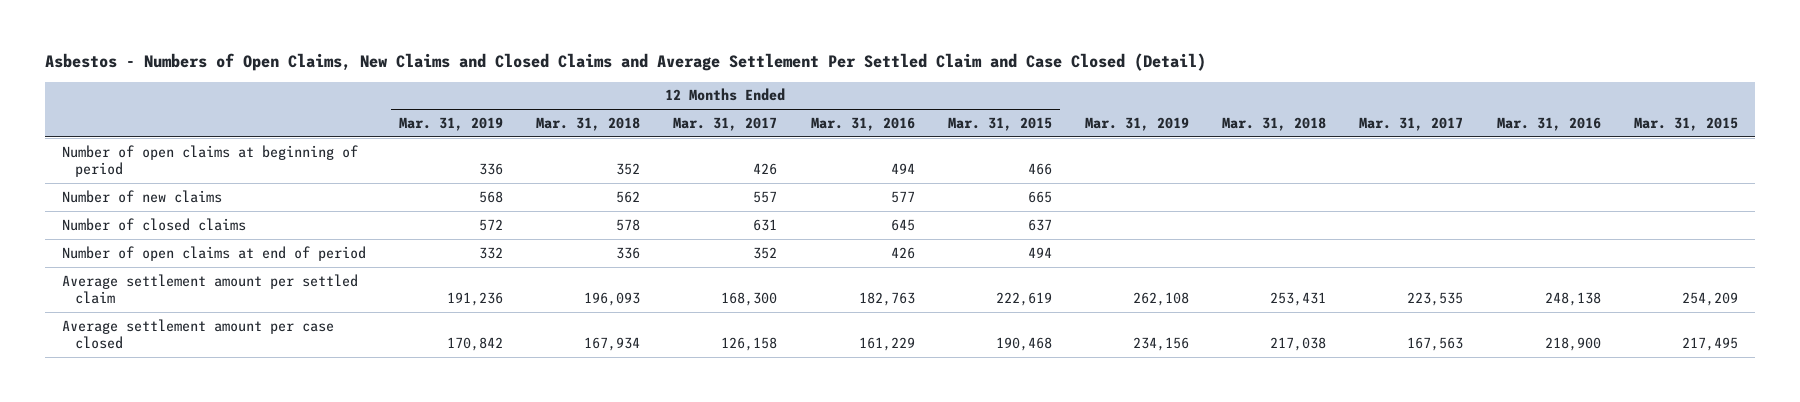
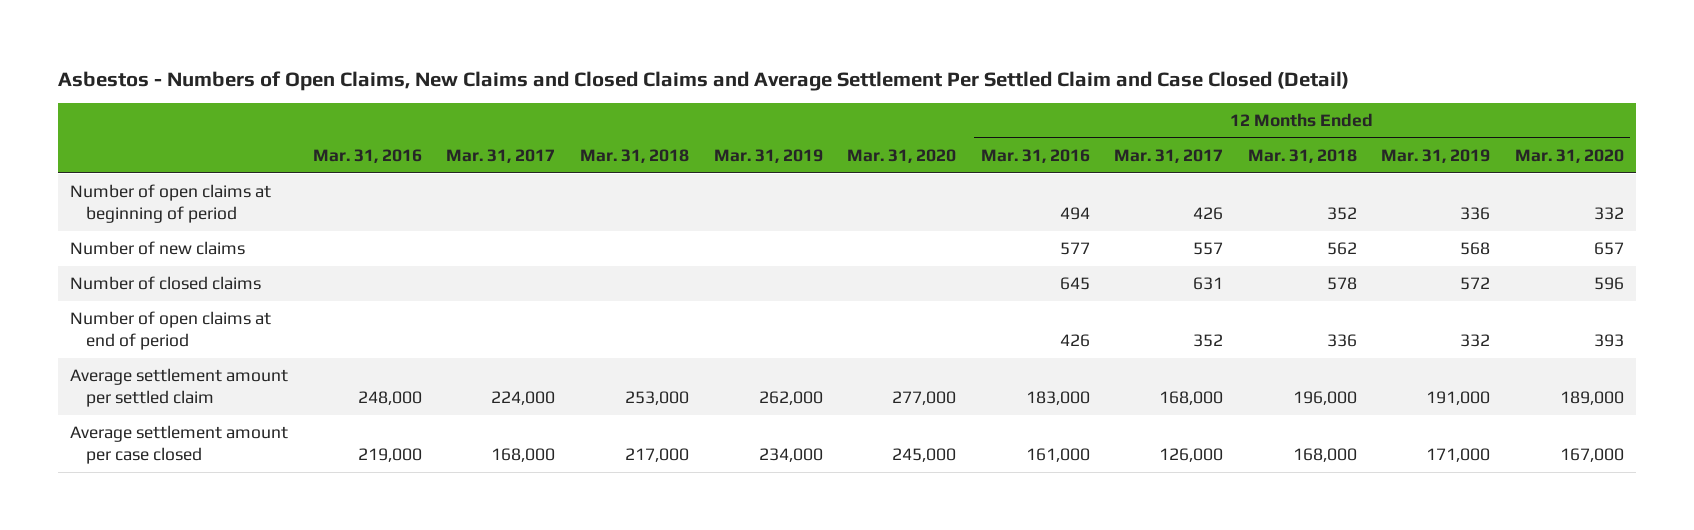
[947,116,1052,131] Mar. 31, 2015 -> none
[1633,116,1738,131] Mar. 31, 2015 -> none
none -> [847,149,957,164] Mar. 31, 2020
none -> [1514,149,1624,164] Mar. 31, 2020
[446,291,503,306] 191,236 -> [1426,390,1491,405] 191,000
[584,291,641,306] 196,093 -> [1292,390,1357,405] 196,000
[721,291,778,306] 168,300 -> [1159,390,1224,405] 168,000
[858,291,915,306] 182,763 -> [1025,390,1090,405] 183,000
[1133,291,1190,306] 262,108 -> [758,390,823,405] 262,000
[1270,291,1327,306] 253,431 -> [624,390,689,405] 253,000
[1407,291,1464,306] 223,535 -> [491,390,556,405] 224,000
[1544,291,1601,306] 248,138 -> [357,390,422,405] 248,000
[446,336,503,351] 170,842 -> [1426,447,1491,462] 171,000
[584,336,641,351] 167,934 -> [1292,447,1357,462] 168,000
[721,336,778,351] 126,158 -> [1159,447,1224,462] 126,000
[858,336,915,351] 161,229 -> [1025,447,1090,462] 161,000
[1133,336,1190,351] 234,156 -> [758,447,823,462] 234,000
[1270,336,1327,351] 217,038 -> [624,447,689,462] 217,000
[1407,336,1464,351] 167,563 -> [491,447,556,462] 168,000
[1544,336,1601,351] 218,900 -> [357,447,422,462] 219,000

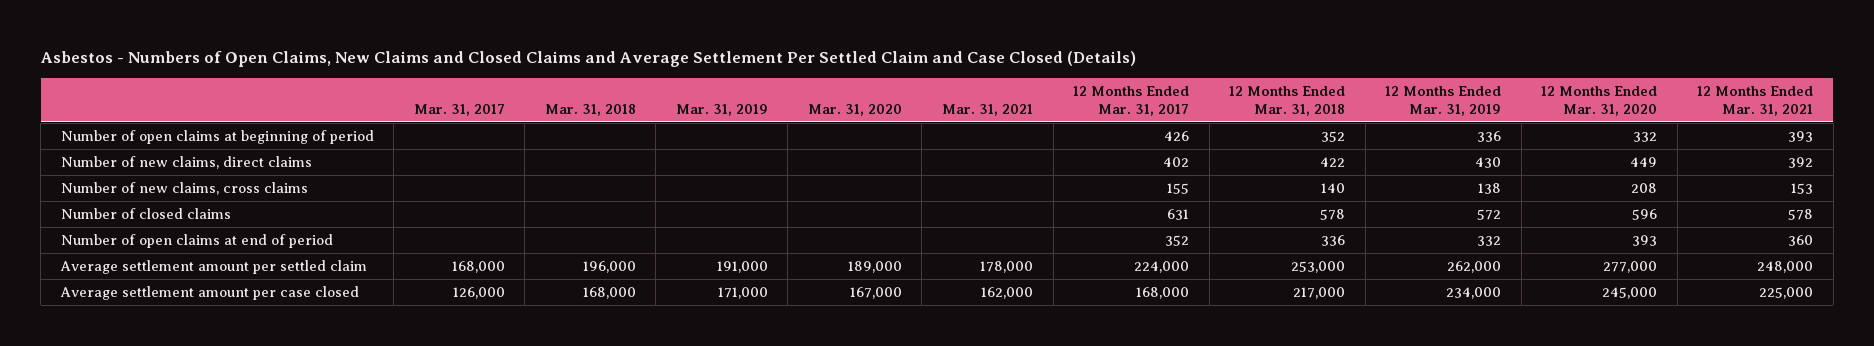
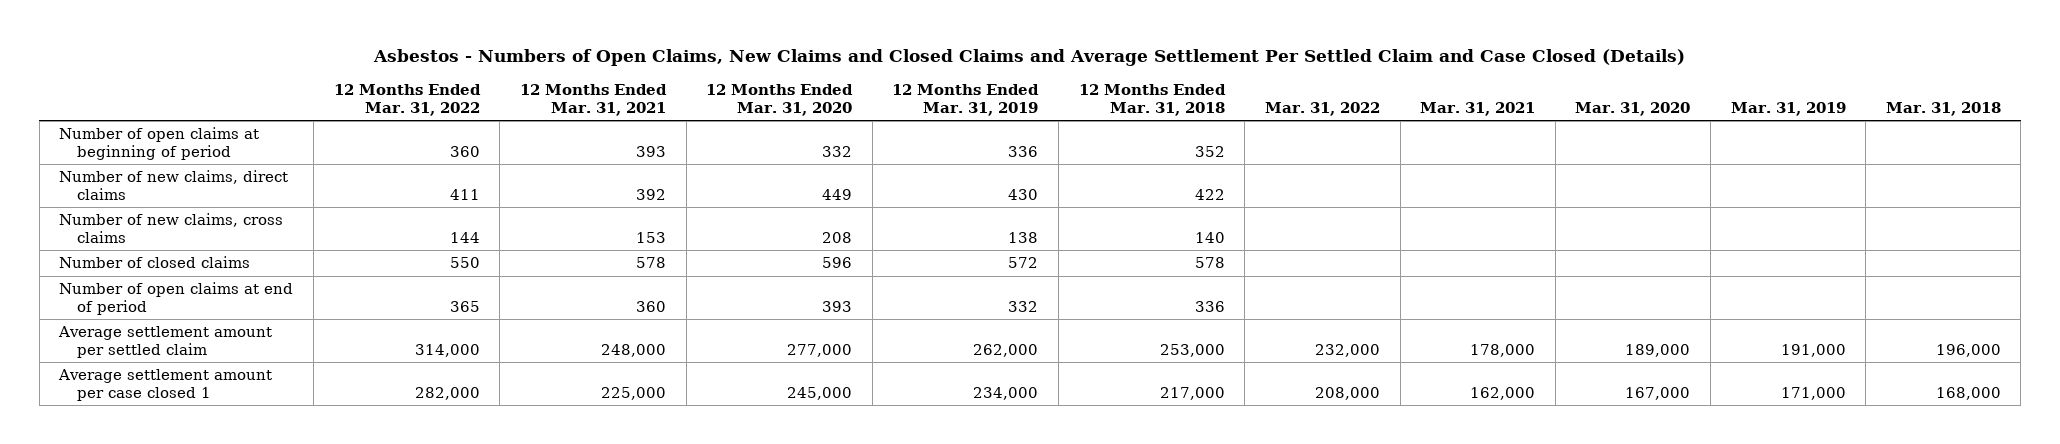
[413,103,505,116] Mar. 31, 2017 -> none
[1073,85,1190,116] 12 Months Ended Mar. 31, 2017 -> none
none -> [333,84,481,116] 12 Months Ended Mar. 31, 2022
none -> [1264,101,1380,116] Mar. 31, 2022
[59,286,359,301] Average settlement amount per case closed -> [58,369,273,401] Average settlement amount per case closed 1

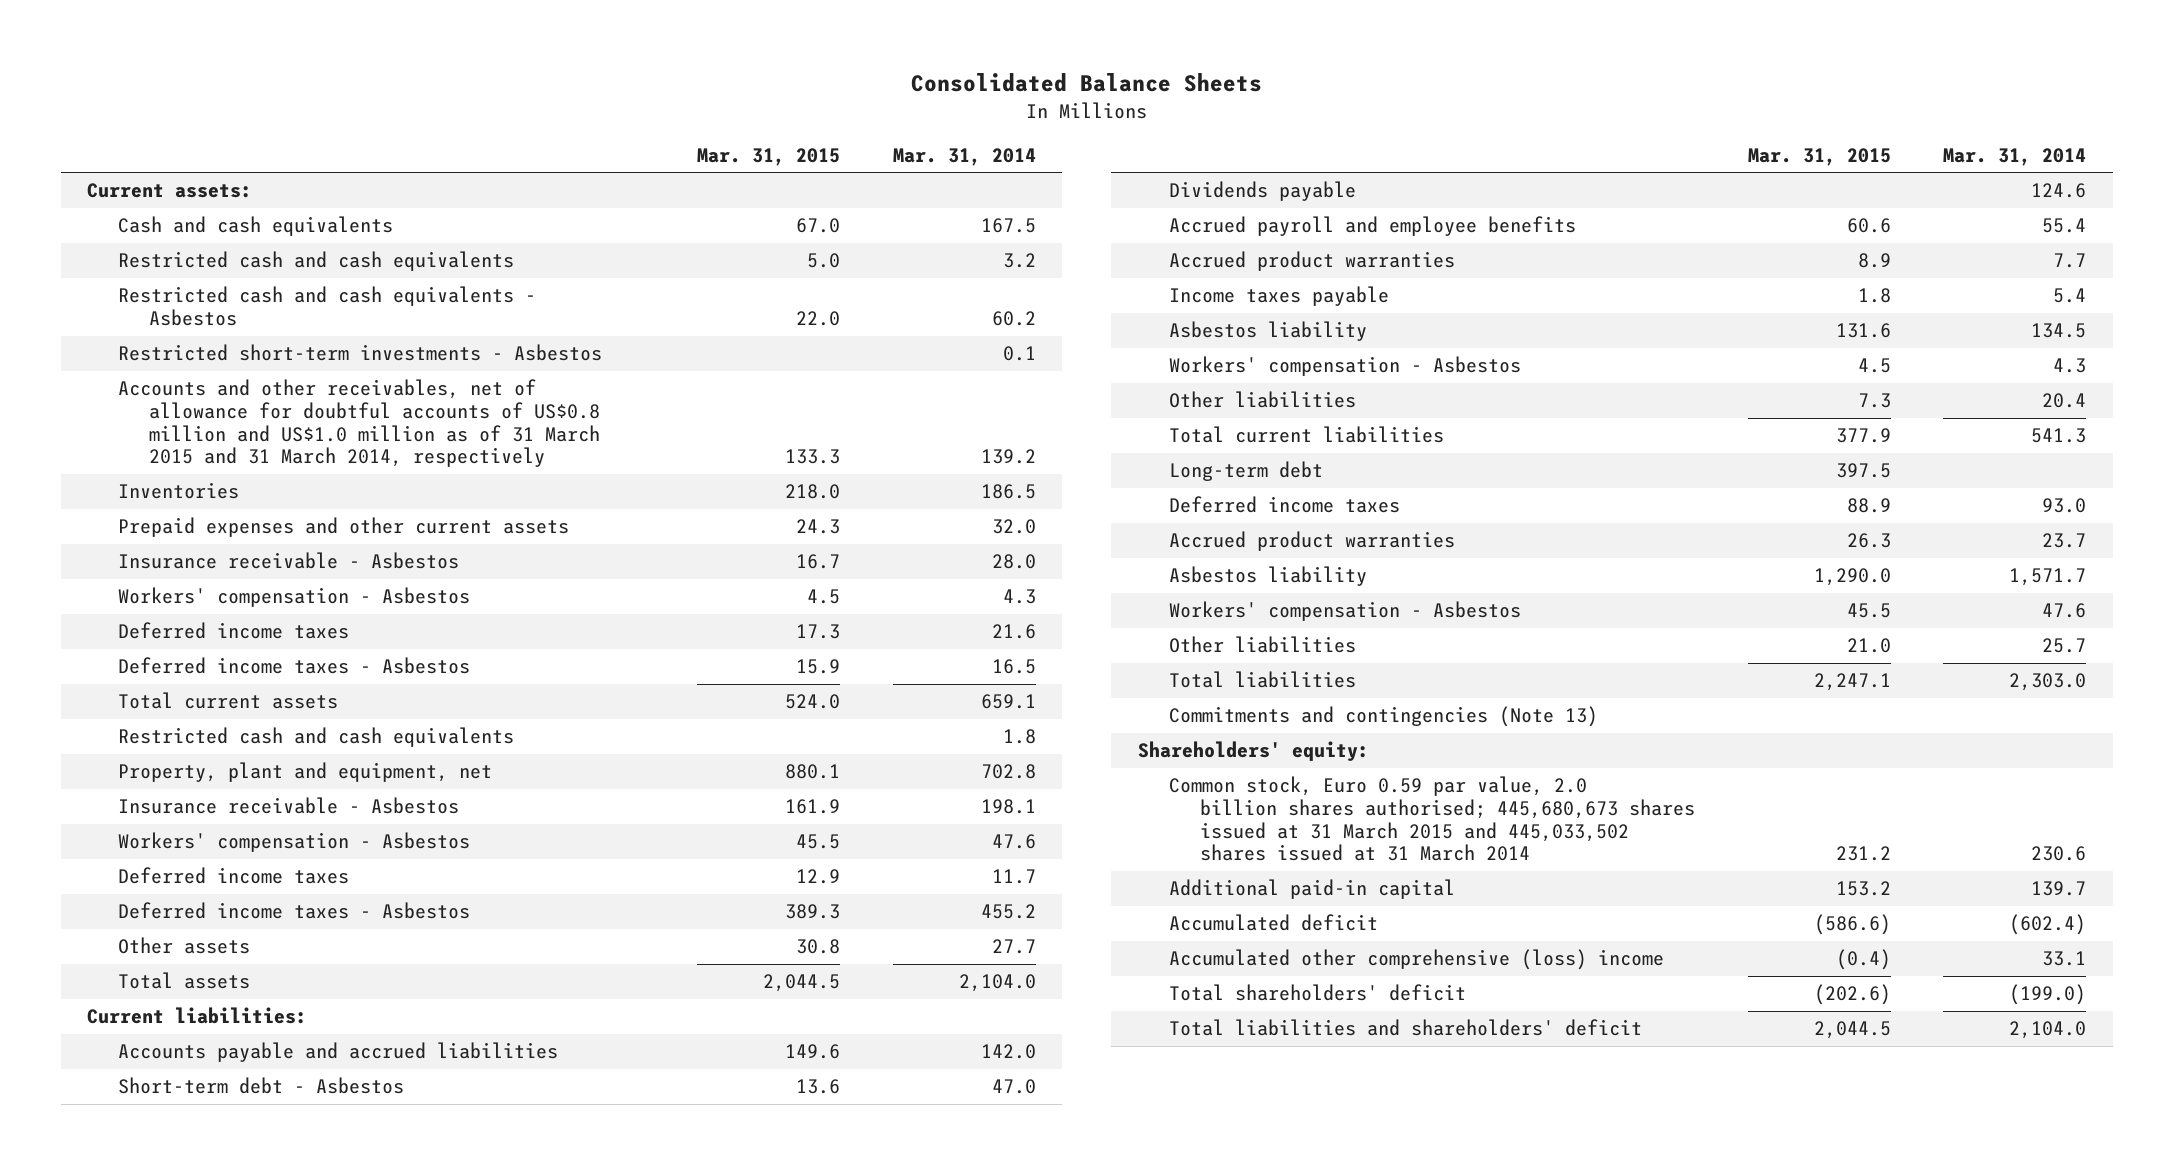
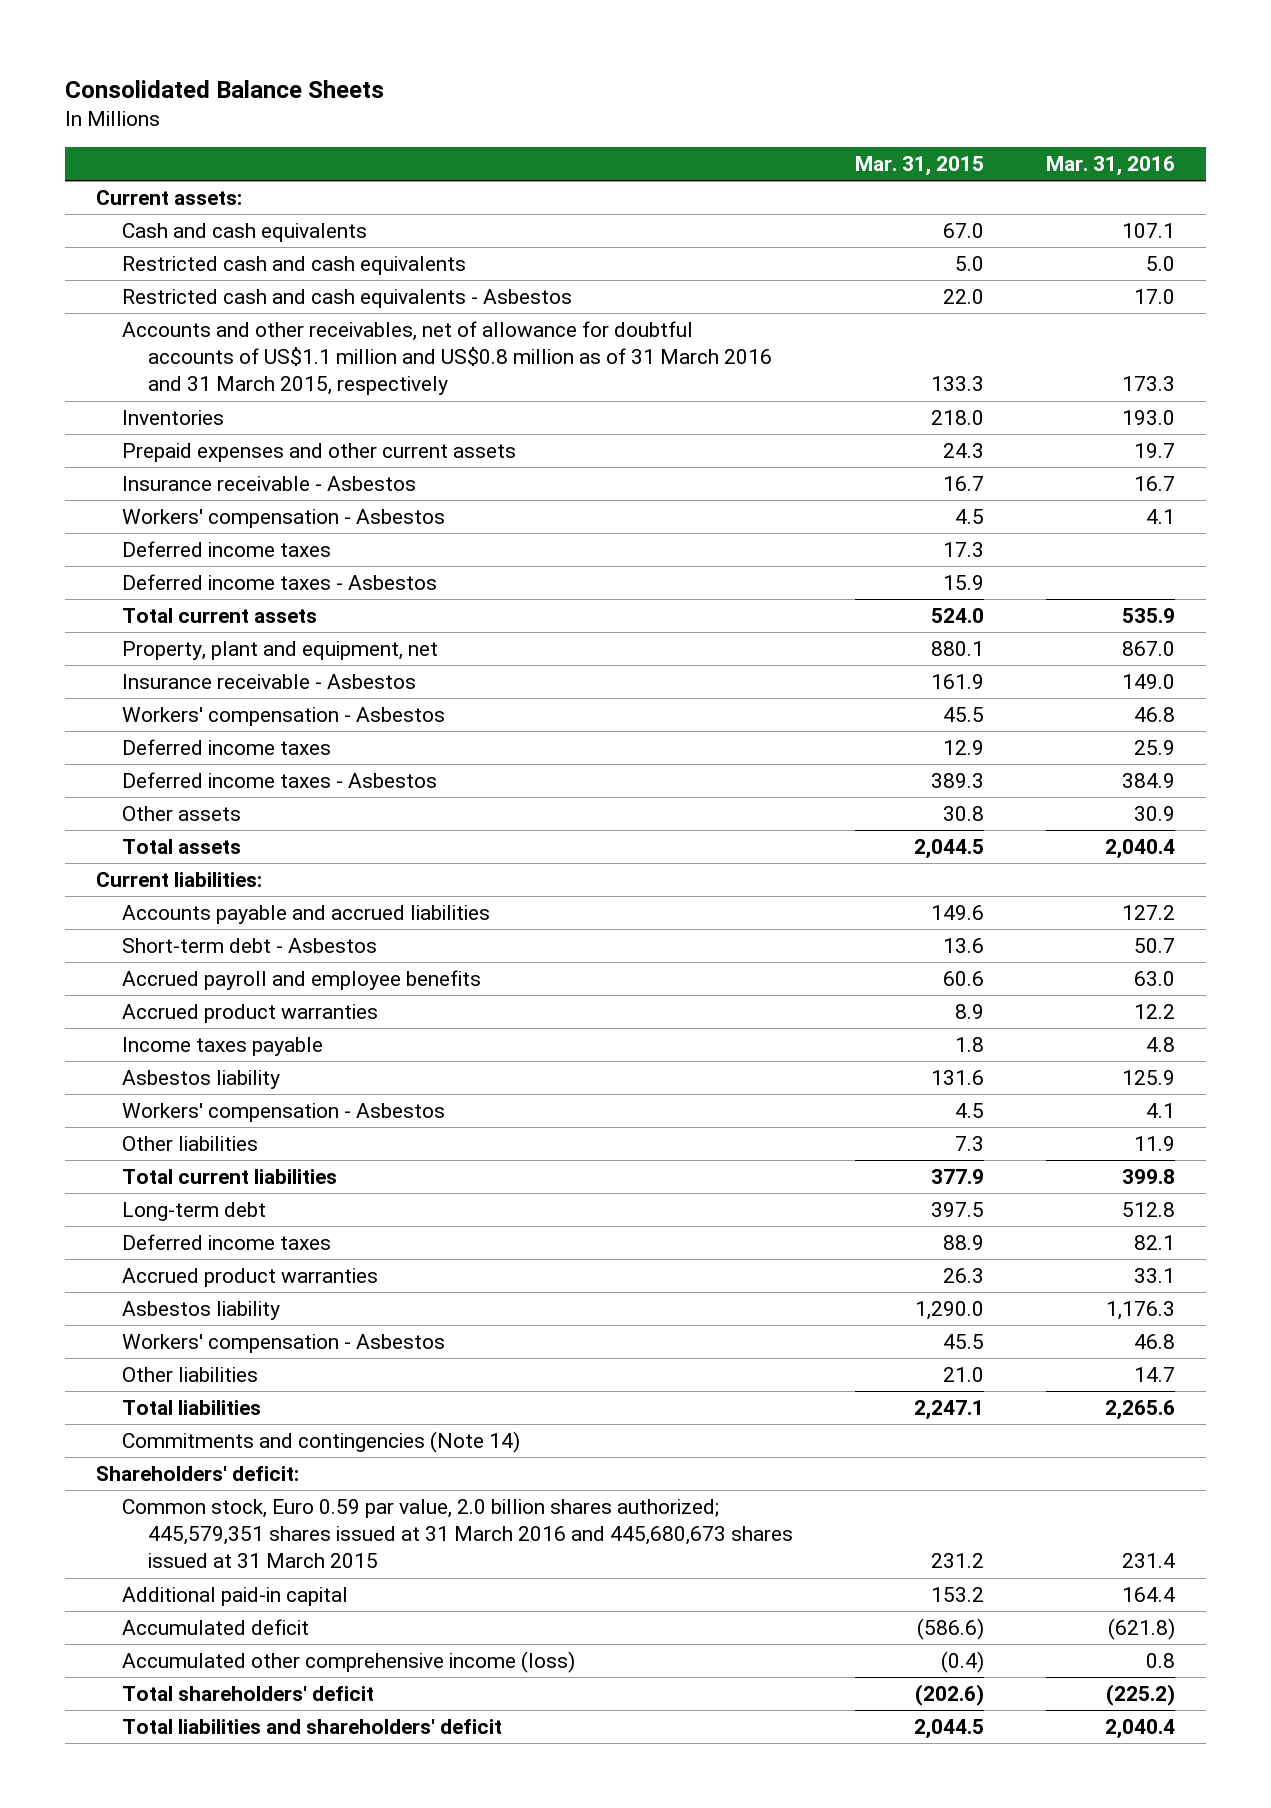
[892,147,1036,166] Mar. 31, 2014 -> none
none -> [1045,156,1175,177] Mar. 31, 2016
[118,344,603,362] Restricted short-term investments - Asbestos -> none
[118,379,600,468] Accounts and other receivables, net of allowance for doubtful accounts of US$0.8 million and US$1.0 million as of 31 March 2015 and 31 March 2014, respectively -> [122,320,773,396] Accounts and other receivables, net of allowance for doubtful accounts of US$1.1 million and US$0.8 million as of 31 March 2016 and 31 March 2015, respectively
[118,727,515,748] Restricted cash and cash equivalents -> none
[1168,181,1356,202] Dividends payable -> none
[1168,706,1598,728] Commitments and contingencies (Note 13) -> [122,1430,521,1453] Commitments and contingencies (Note 14)
[1137,741,1369,762] Shareholders' equity: -> [96,1465,300,1481] Shareholders' deficit:
[1168,776,1695,862] Common stock, Euro 0.59 par value, 2.0 billion shares authorised; 445,680,673 shares issued at 31 March 2015 and 445,033,502 shares issued at 31 March 2014 -> [122,1498,794,1569] Common stock, Euro 0.59 par value, 2.0 billion shares authorized; 445,579,351 shares issued at 31 March 2016 and 445,680,673 shares issued at 31 March 2015
[1168,949,1664,971] Accumulated other comprehensive (loss) income -> [122,1650,576,1673] Accumulated other comprehensive income (loss)

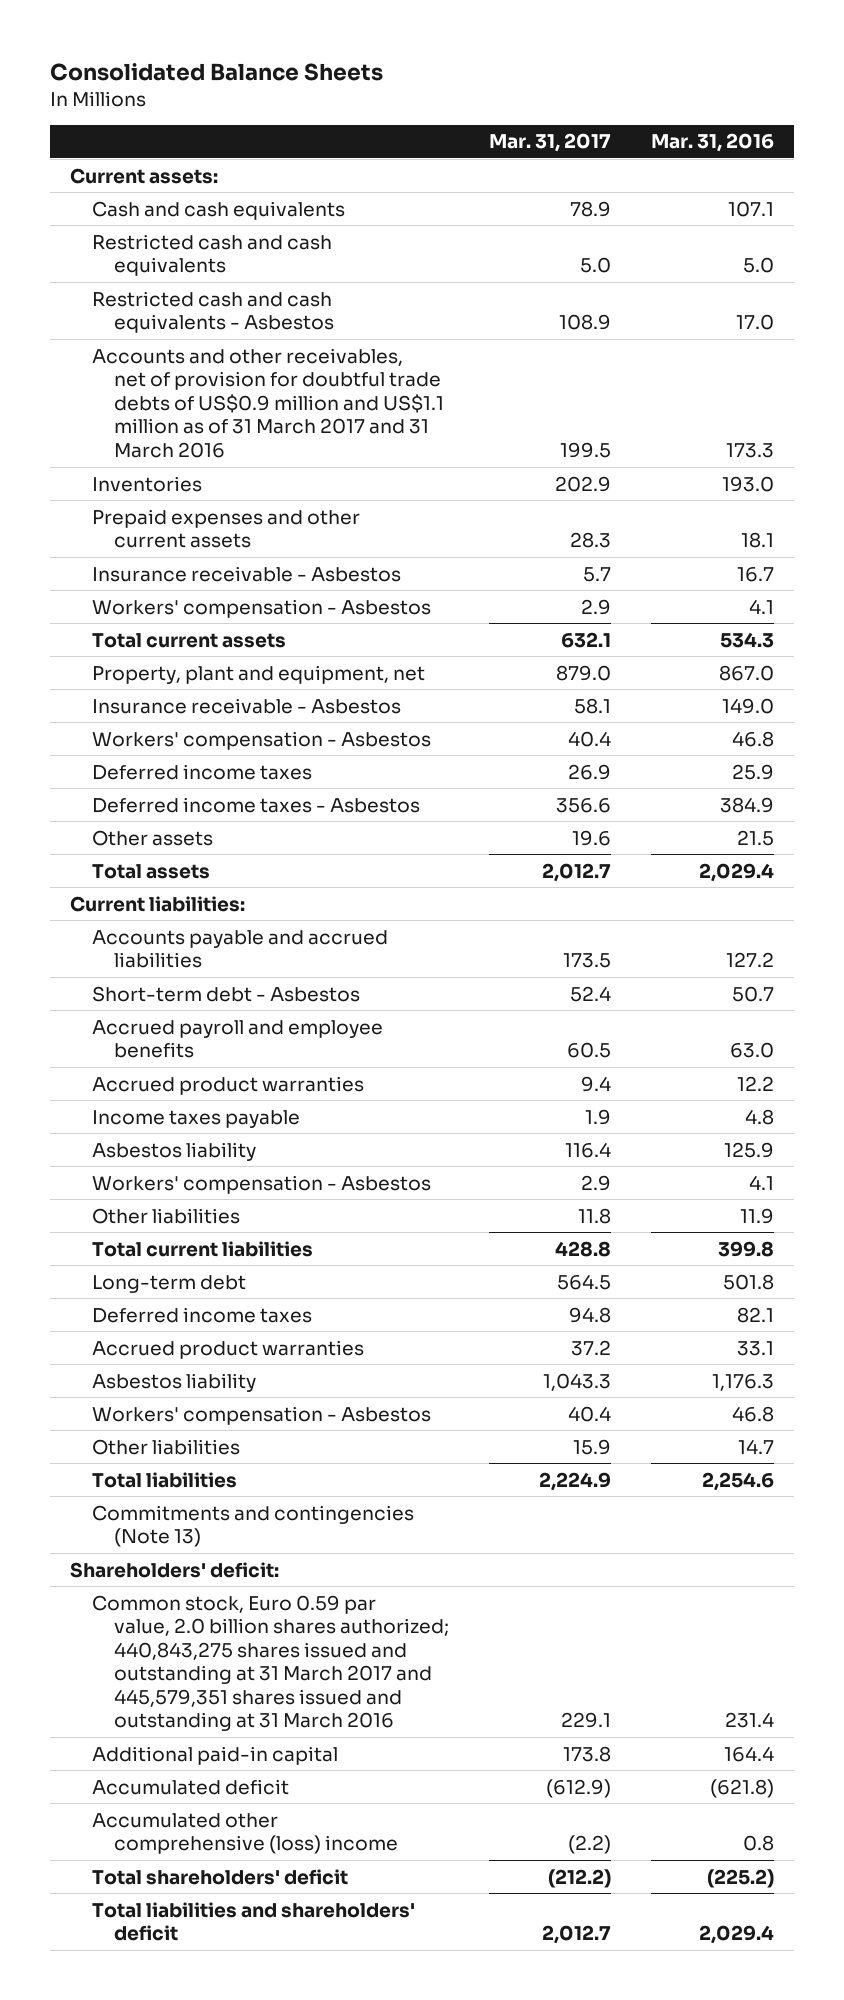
[855,156,985,177] Mar. 31, 2015 -> none
none -> [488,133,611,153] Mar. 31, 2017
[122,320,773,396] Accounts and other receivables, net of allowance for doubtful accounts of US$1.1 million and US$0.8 million as of 31 March 2016 and 31 March 2015, respectively -> [91,347,444,458] Accounts and other receivables, net of provision for doubtful trade debts of US$0.9 million and US$1.1 million as of 31 March 2017 and 31 March 2016
[1133,442,1175,458] 19.7 -> [740,532,774,549] 18.1
[122,540,332,557] Deferred income taxes -> none
[122,573,438,590] Deferred income taxes - Asbestos -> none
[1121,607,1175,623] 535.9 -> [719,631,774,648] 534.3
[1133,805,1175,821] 30.9 -> [736,829,774,846] 21.5
[1104,838,1175,859] 2,040.4 -> [698,862,774,882] 2,029.4
[1121,1201,1175,1217] 512.8 -> [722,1273,774,1290] 501.8
[1104,1399,1175,1420] 2,265.6 -> [701,1471,774,1491] 2,254.6
[122,1430,521,1453] Commitments and contingencies (Note 14) -> [91,1504,414,1548] Commitments and contingencies (Note 13)
[122,1498,794,1569] Common stock, Euro 0.59 par value, 2.0 billion shares authorized; 445,579,351 shares issued at 31 March 2016 and 445,680,673 shares issued at 31 March 2015 -> [91,1594,449,1732] Common stock, Euro 0.59 par value, 2.0 billion shares authorized; 440,843,275 shares issued and outstanding at 31 March 2017 and 445,579,351 shares issued and outstanding at 31 March 2016
[122,1650,576,1673] Accumulated other comprehensive income (loss) -> [91,1812,398,1855] Accumulated other comprehensive (loss) income
[1104,1718,1175,1739] 2,040.4 -> [698,1925,774,1945] 2,029.4

